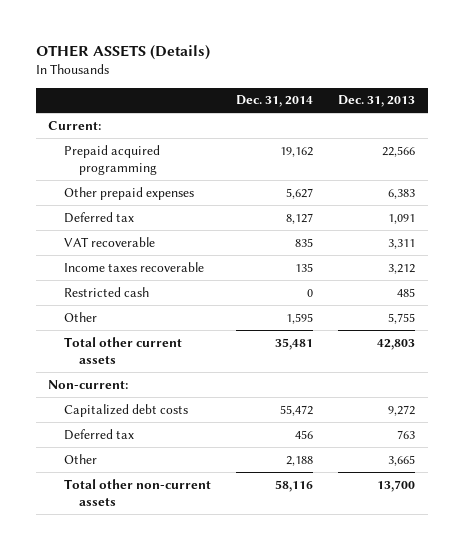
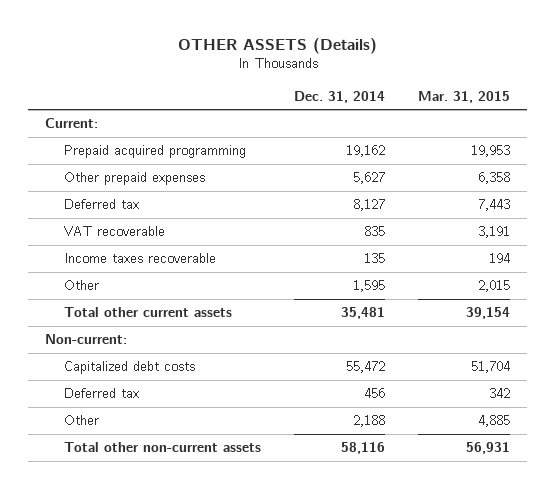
[338,95,416,108] Dec. 31, 2013 -> none
none -> [418,90,511,103] Mar. 31, 2015
[63,286,149,297] Restricted cash -> none

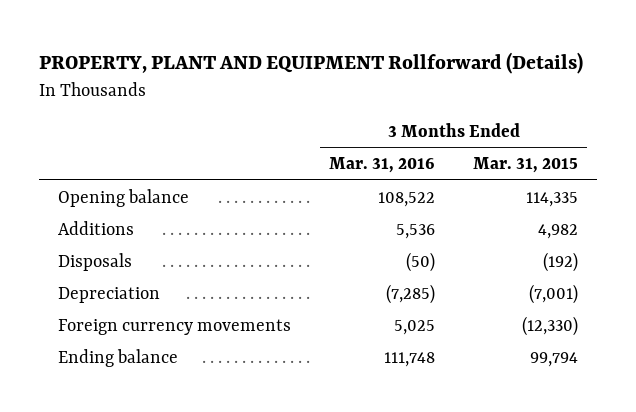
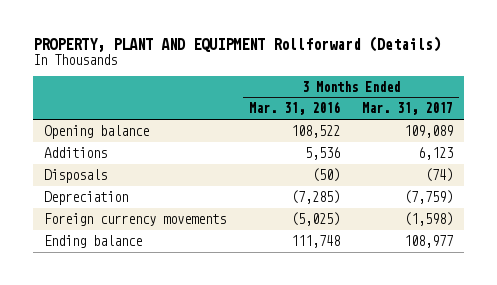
[472,156,578,173] Mar. 31, 2015 -> none
none -> [362,102,454,116] Mar. 31, 2017
[394,319,436,335] 5,025 -> [290,211,340,226] (5,025)

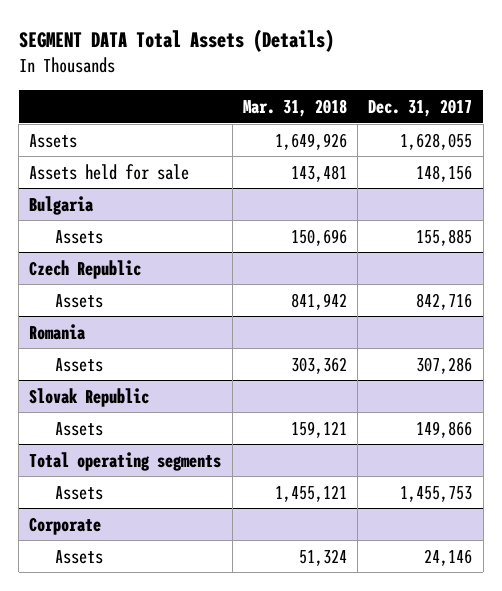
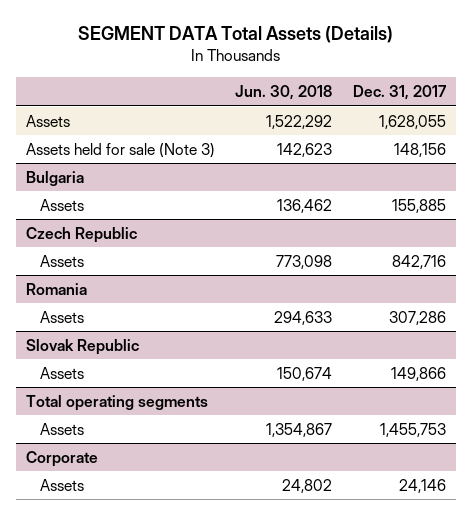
[242,98,347,117] Mar. 31, 2018 -> none
none -> [235,85,333,101] Jun. 30, 2018
[29,163,190,180] Assets held for sale -> [26,142,216,158] Assets held for sale (Note 3)

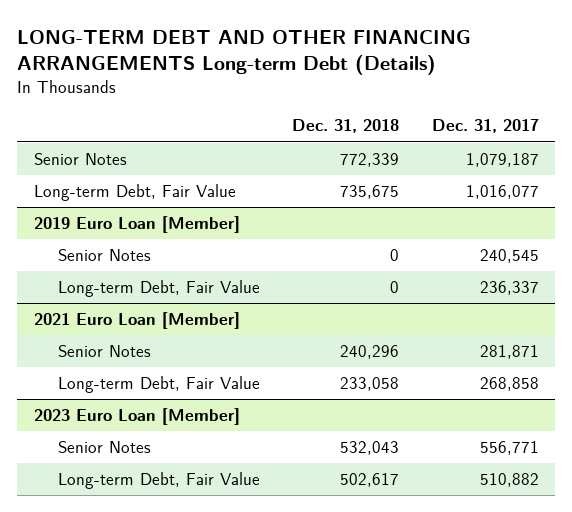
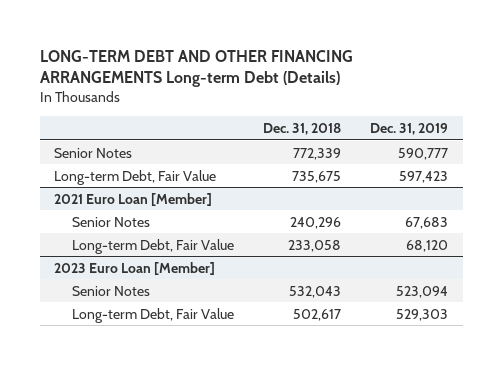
[431,119,539,134] Dec. 31, 2017 -> none
none -> [370,122,449,135] Dec. 31, 2019
[33,215,240,233] 2019 Euro Loan [Member] -> none
[58,248,152,261] Senior Notes -> none
[58,279,261,297] Long-term Debt, Fair Value -> none

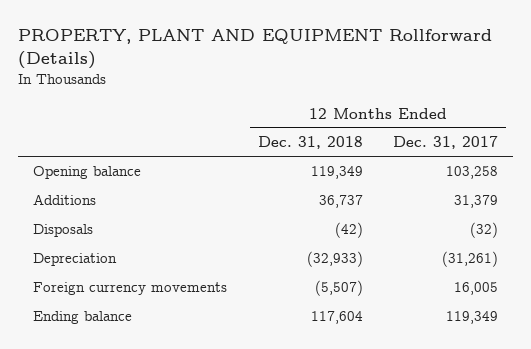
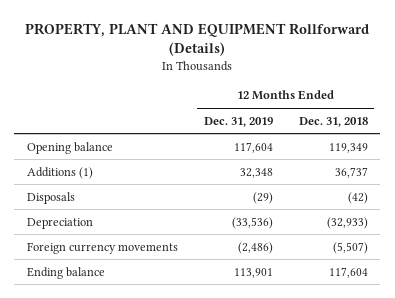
[392,136,498,150] Dec. 31, 2017 -> none
none -> [203,116,273,127] Dec. 31, 2019
[33,194,97,206] Additions -> [27,166,94,179] Additions (1)

